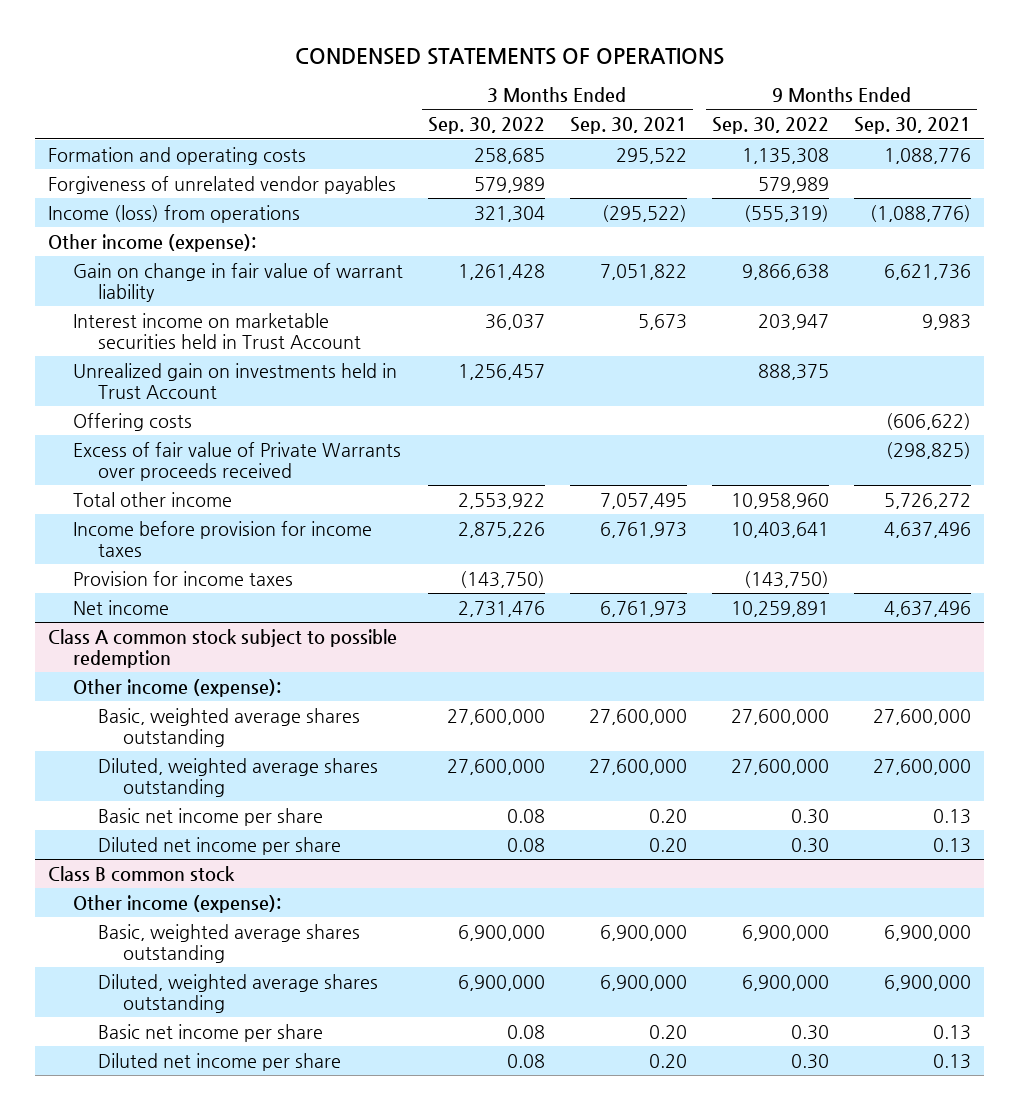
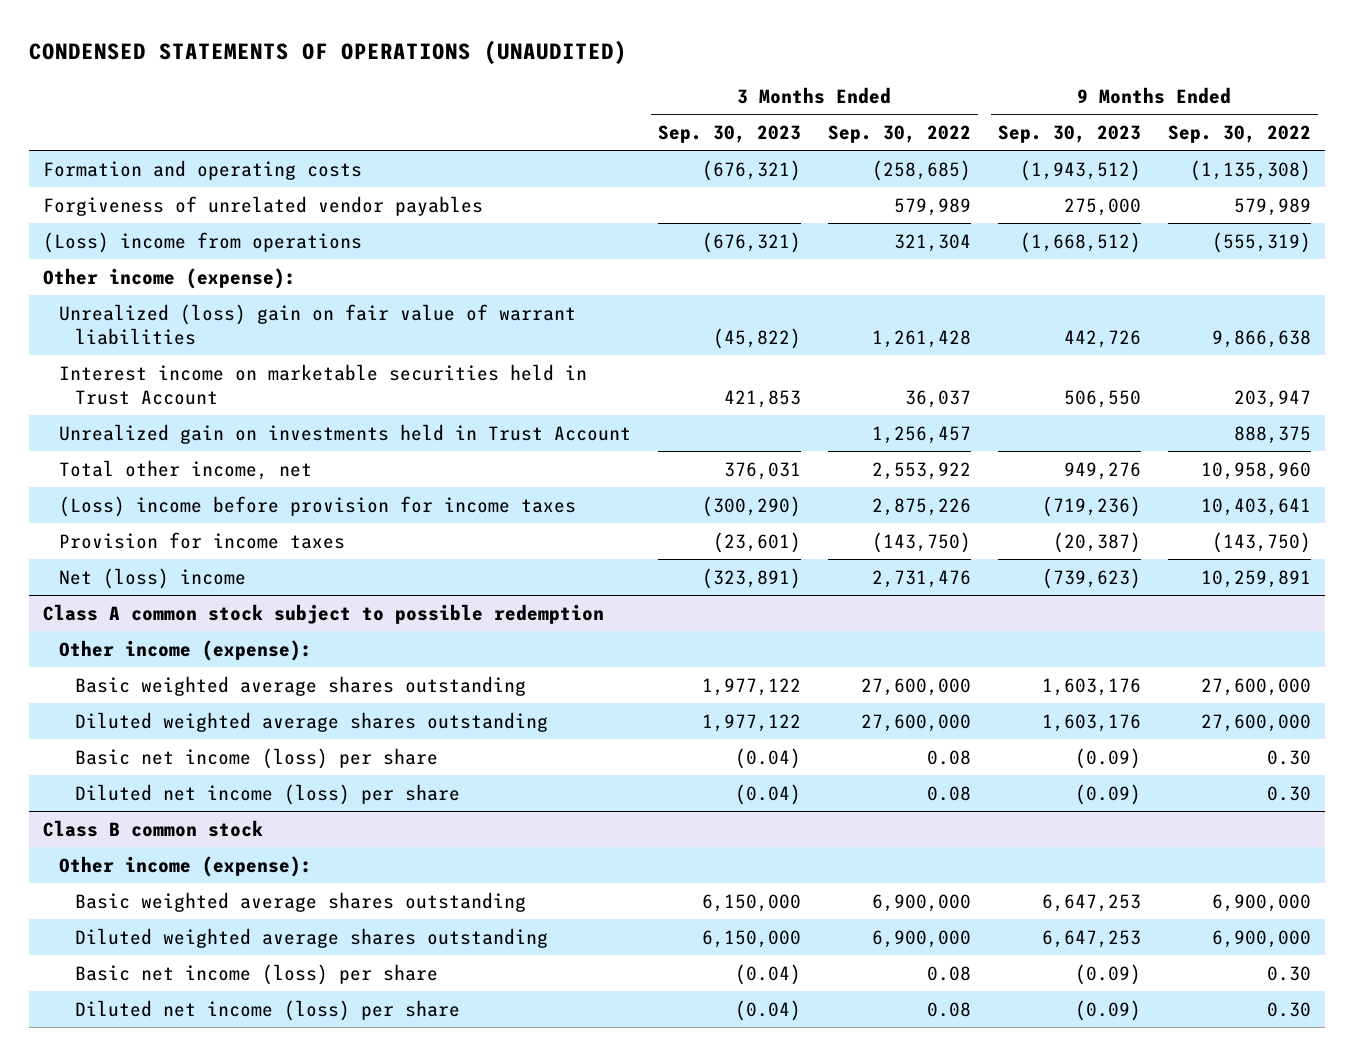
[295,47,725,65] CONDENSED STATEMENTS OF OPERATIONS -> [29,41,628,65] CONDENSED STATEMENTS OF OPERATIONS (UNAUDITED)
[569,117,687,135] Sep. 30, 2021 -> none
[854,117,972,135] Sep. 30, 2021 -> none
none -> [657,125,801,144] Sep. 30, 2023
none -> [997,125,1141,144] Sep. 30, 2023
[473,147,545,164] 258,685 -> [871,159,971,181] (258,685)
[741,147,829,164] 1,135,308 -> [1190,159,1312,181] (1,135,308)
[47,204,300,223] Income (loss) from operations -> [42,231,362,253] (Loss) income from operations
[72,262,403,302] Gain on change in fair value of warrant liability -> [58,303,576,345] Unrealized (loss) gain on fair value of warrant liabilities
[72,412,192,431] Offering costs -> none
[72,441,401,481] Excess of fair value of Private Warrants over proceeds received -> none
[72,491,232,507] Total other income -> [58,459,312,480] Total other income, net
[72,520,372,557] Income before provision for income taxes -> [58,495,576,517] (Loss) income before provision for income taxes
[72,599,169,615] Net income -> [58,567,246,589] Net (loss) income
[97,707,360,747] Basic, weighted average shares outstanding -> [74,675,526,696] Basic weighted average shares outstanding
[97,757,378,797] Diluted, weighted average shares outstanding -> [74,711,548,732] Diluted weighted average shares outstanding
[97,807,323,826] Basic net income per share -> [74,747,438,769] Basic net income (loss) per share
[97,836,341,855] Diluted net income per share -> [74,783,460,805] Diluted net income (loss) per share
[97,923,360,963] Basic, weighted average shares outstanding -> [74,891,526,912] Basic weighted average shares outstanding
[97,973,378,1013] Diluted, weighted average shares outstanding -> [74,927,548,948] Diluted weighted average shares outstanding
[97,1023,323,1042] Basic net income per share -> [74,963,438,985] Basic net income (loss) per share
[97,1052,341,1071] Diluted net income per share -> [74,999,460,1021] Diluted net income (loss) per share

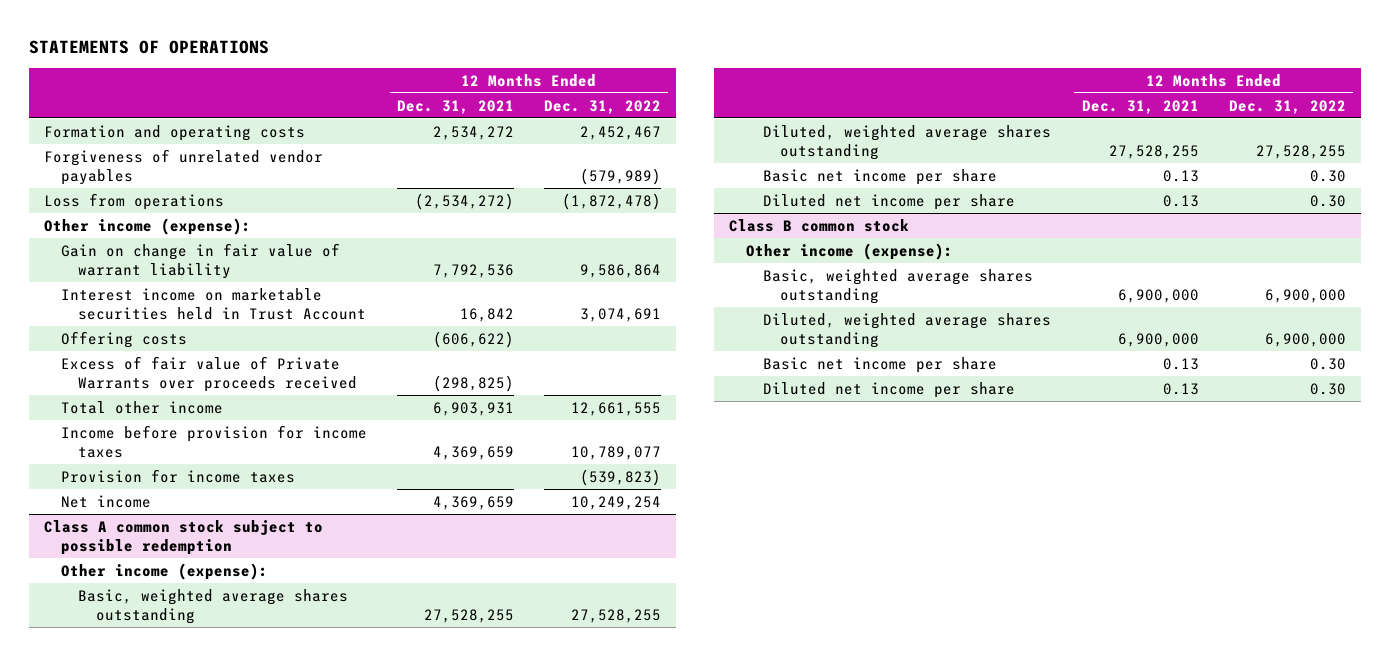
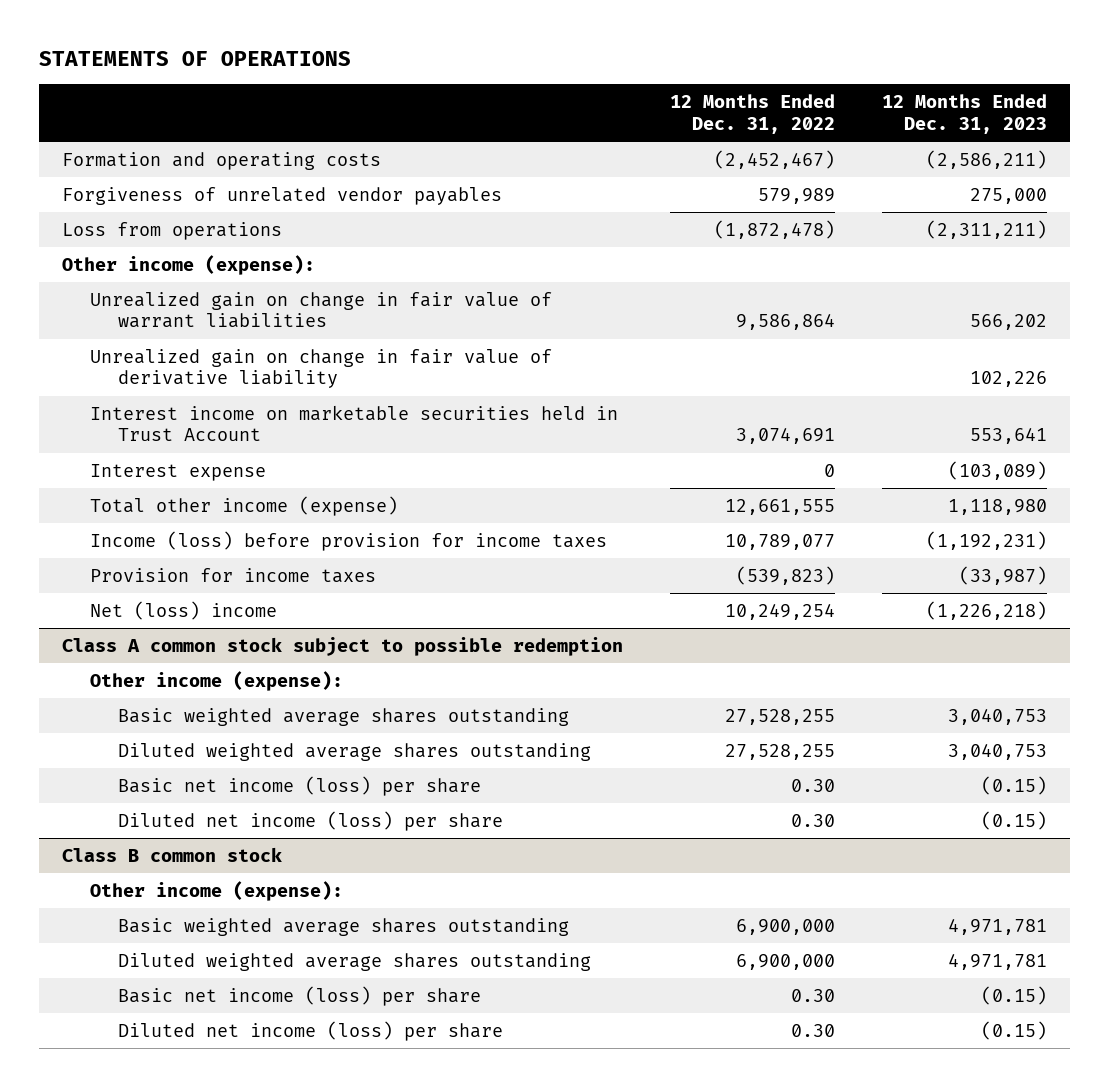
[397,99,515,114] Dec. 31, 2021 -> none
none -> [881,94,1047,134] 12 Months Ended Dec. 31, 2023
[579,125,661,140] 2,452,467 -> [713,149,835,169] (2,452,467)
[579,167,661,185] (579,989) -> [757,187,835,204] 579,989
[61,242,341,279] Gain on change in fair value of warrant liability -> [90,291,553,329] Unrealized gain on change in fair value of warrant liabilities
none -> [90,348,553,389] Unrealized gain on change in fair value of derivative liability
[61,330,188,348] Offering costs -> none
[61,355,358,392] Excess of fair value of Private Warrants over proceeds received -> none
none -> [90,463,267,481] Interest expense
[61,400,224,414] Total other income -> [90,495,399,516] Total other income (expense)
[61,424,368,458] Income before provision for income taxes -> [90,530,608,551] Income (loss) before provision for income taxes
[61,494,152,508] Net income -> [90,600,278,620] Net (loss) income
[78,588,349,624] Basic, weighted average shares outstanding -> [118,707,570,726] Basic weighted average shares outstanding
[763,124,1052,160] Diluted, weighted average shares outstanding -> [118,742,592,761] Diluted weighted average shares outstanding
[763,168,998,185] Basic net income per share -> [118,775,482,796] Basic net income (loss) per share
[763,193,1016,210] Diluted net income per share -> [118,810,504,831] Diluted net income (loss) per share
[763,268,1034,304] Basic, weighted average shares outstanding -> [118,917,570,936] Basic weighted average shares outstanding
[763,312,1052,348] Diluted, weighted average shares outstanding -> [118,952,592,971] Diluted weighted average shares outstanding
[763,356,998,373] Basic net income per share -> [118,985,482,1006] Basic net income (loss) per share
[763,381,1016,398] Diluted net income per share -> [118,1020,504,1041] Diluted net income (loss) per share

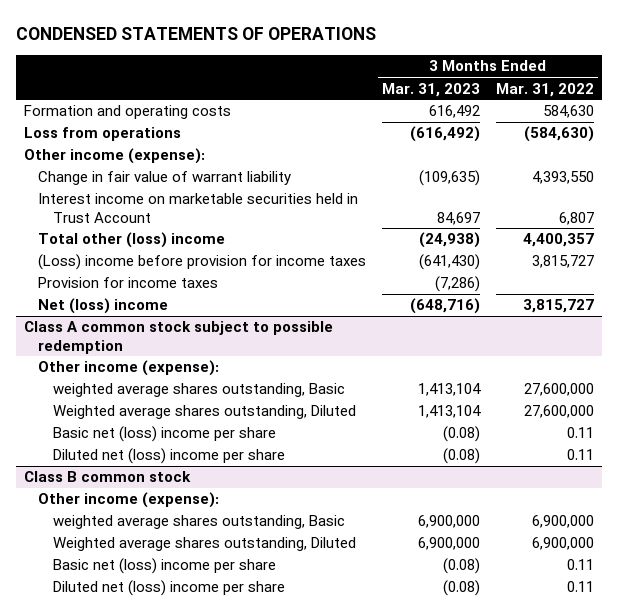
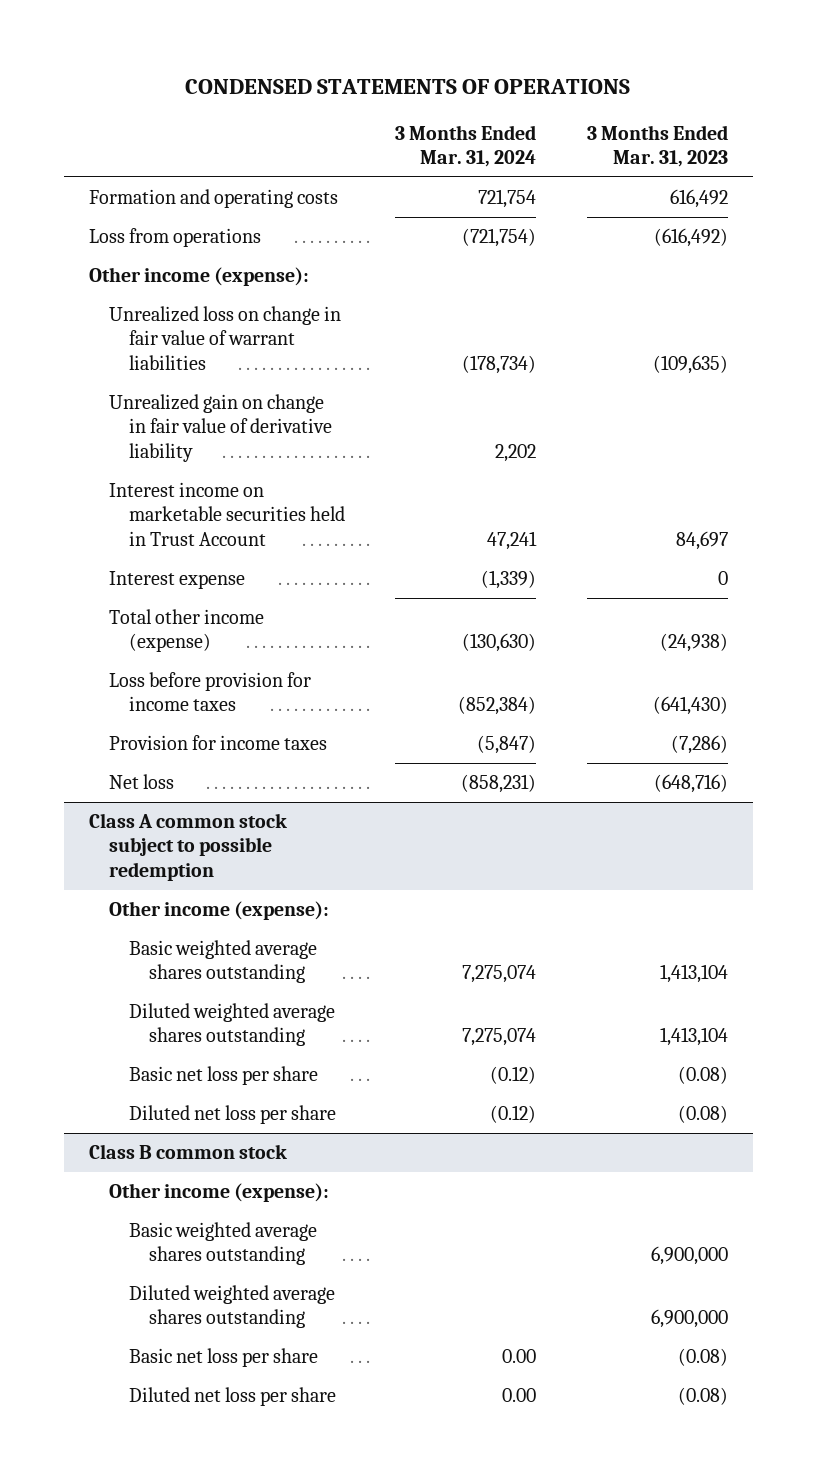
[495,82,594,97] Mar. 31, 2022 -> none
none -> [395,124,537,168] 3 Months Ended Mar. 31, 2024
[38,171,292,186] Change in fair value of warrant liability -> [108,306,341,370] Unrealized loss on change in fair value of warrant liabilities
none -> [108,394,333,462] Unrealized gain on change in fair value of derivative liability
none -> [108,571,245,590] Interest expense
[38,232,226,249] Total other (loss) income -> [108,609,264,653] Total other income (expense)
[38,254,367,271] (Loss) income before provision for income taxes -> [108,672,311,712] Loss before provision for income taxes
[38,298,169,315] Net (loss) income -> [108,774,174,790] Net loss
[53,383,346,398] weighted average shares outstanding, Basic -> [129,940,318,984] Basic weighted average shares outstanding
[53,405,357,420] Weighted average shares outstanding, Diluted -> [129,1003,336,1047] Diluted weighted average shares outstanding
[53,426,277,443] Basic net (loss) income per share -> [129,1066,319,1086] Basic net loss per share
[53,448,286,465] Diluted net (loss) income per share -> [129,1105,337,1125] Diluted net loss per share
[53,515,346,530] weighted average shares outstanding, Basic -> [129,1222,318,1266] Basic weighted average shares outstanding
[53,537,357,552] Weighted average shares outstanding, Diluted -> [129,1285,336,1329] Diluted weighted average shares outstanding
[53,558,277,575] Basic net (loss) income per share -> [129,1348,319,1368] Basic net loss per share
[53,580,286,597] Diluted net (loss) income per share -> [129,1387,337,1407] Diluted net loss per share

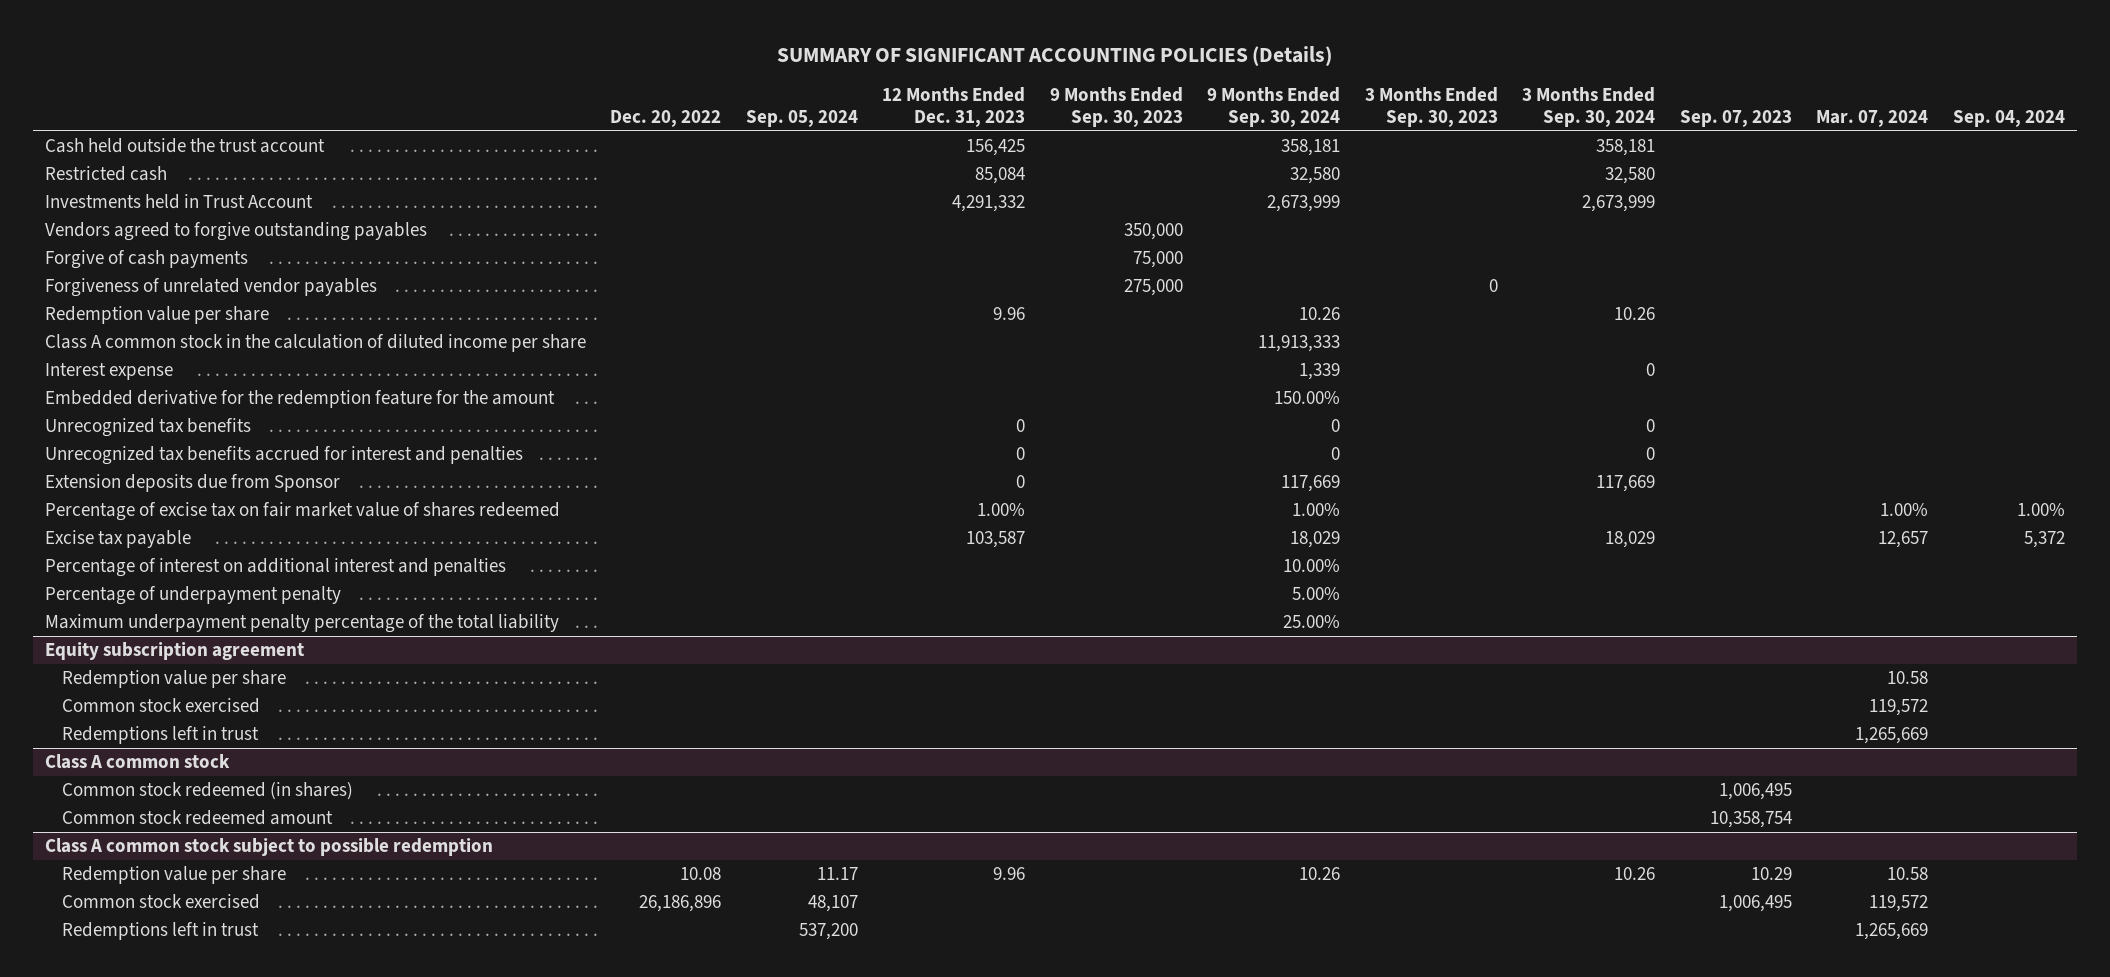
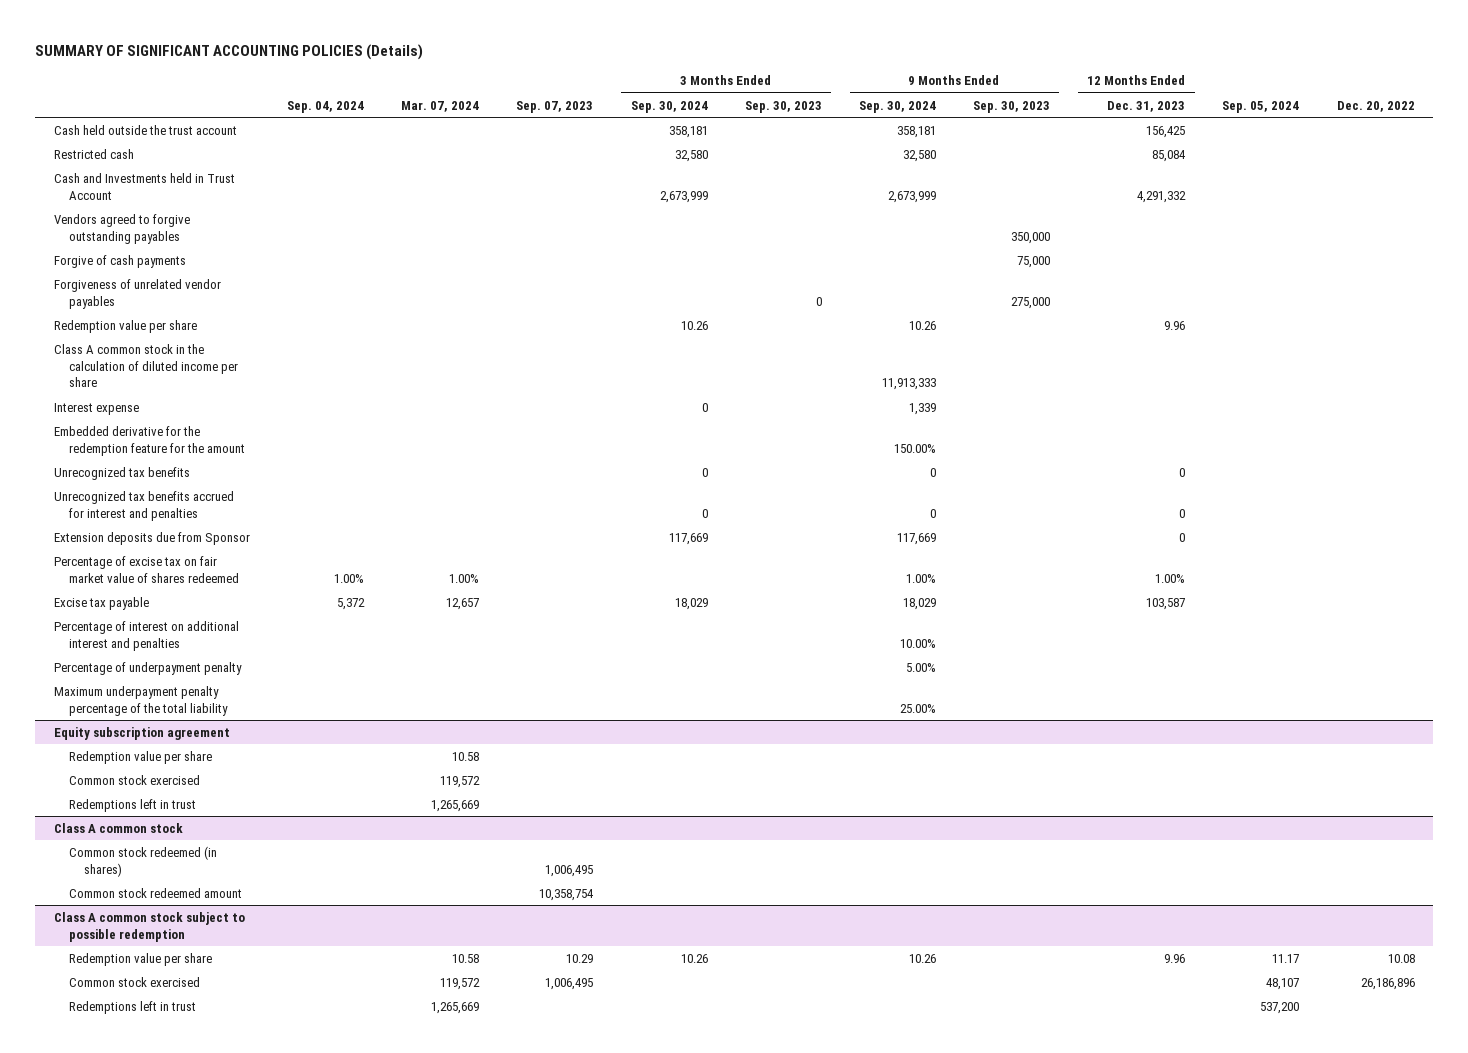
[44,194,313,210] Investments held in Trust Account -> [53,172,235,200] Cash and Investments held in Trust Account

